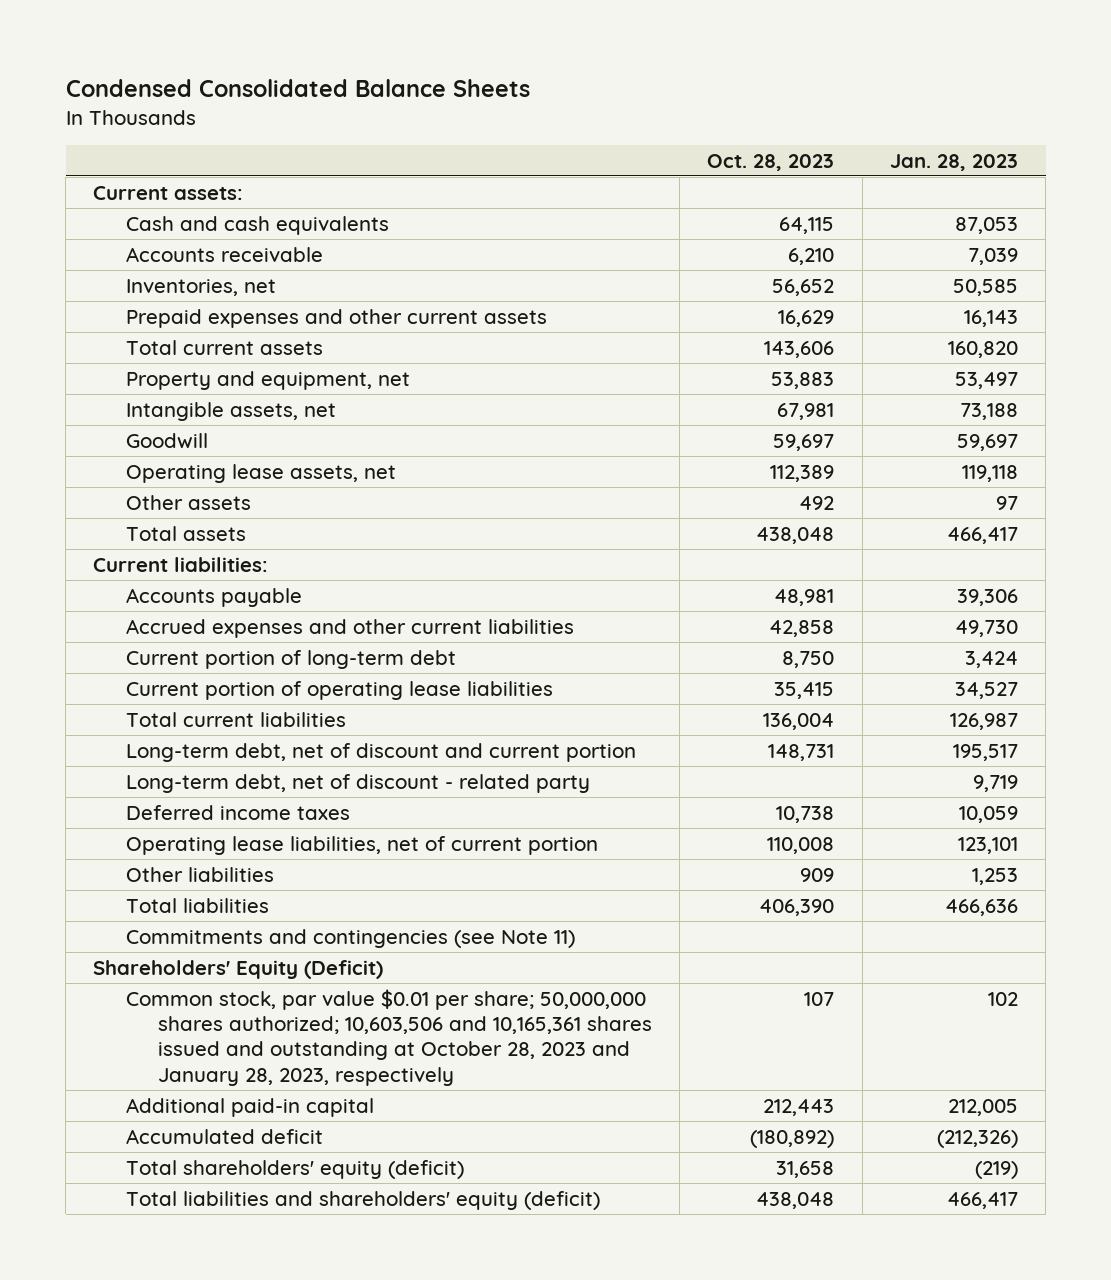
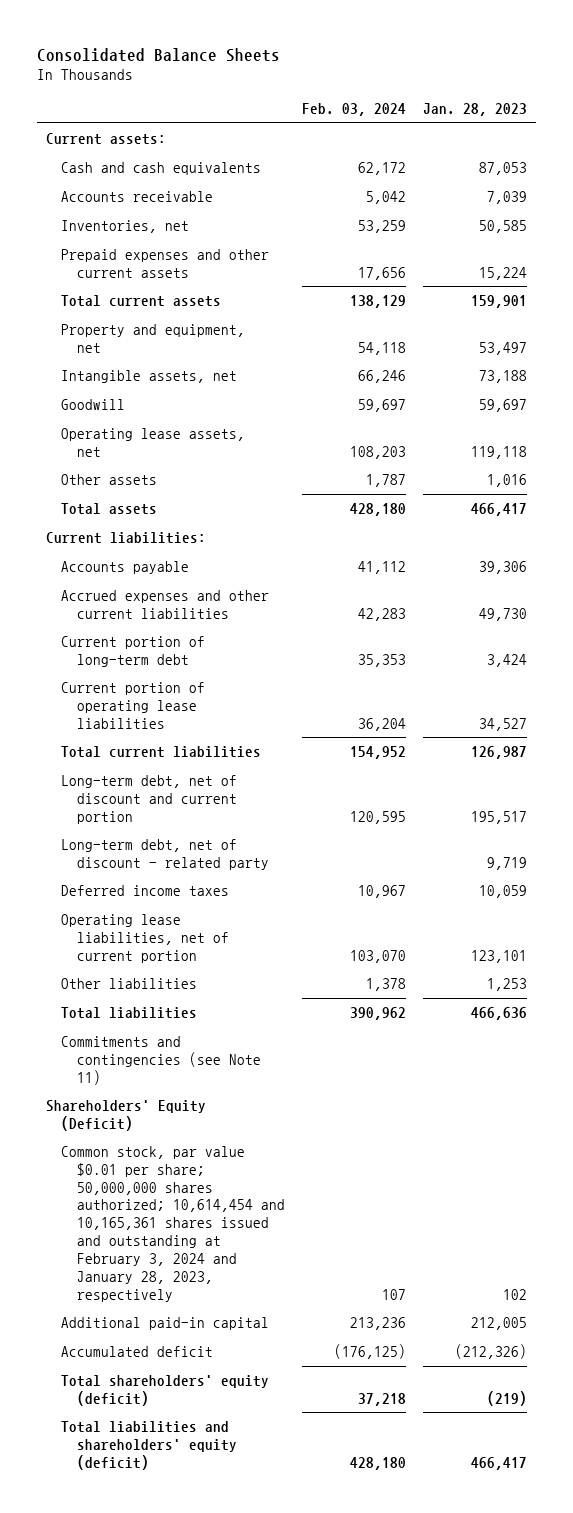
[65,79,530,98] Condensed Consolidated Balance Sheets -> [37,47,281,62] Consolidated Balance Sheets
[707,153,835,171] Oct. 28, 2023 -> none
none -> [302,103,407,117] Feb. 03, 2024
[963,309,1018,327] 16,143 -> [479,266,528,280] 15,224
[947,340,1018,358] 160,820 -> [471,294,528,308] 159,901
[995,495,1018,510] 97 -> [487,473,528,487] 1,016
[125,988,652,1086] Common stock, par value $0.01 per share; 50,000,000 shares authorized; 10,603,506 and 10,165,361 shares issued and outstanding at October 28, 2023 and January 28, 2023, respectively -> [61,1145,286,1302] Common stock, par value $0.01 per share; 50,000,000 shares authorized; 10,614,454 and 10,165,361 shares issued and outstanding at February 3, 2024 and January 28, 2023, respectively

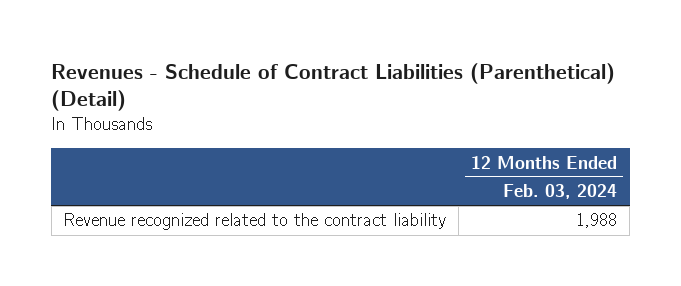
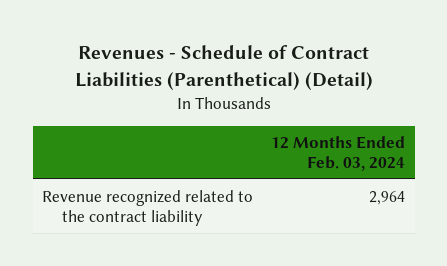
[576,213,618,229] 1,988 -> [369,190,406,205] 2,964

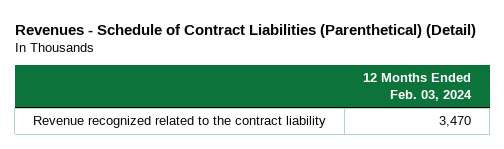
[369,190,406,205] 2,964 -> [439,116,472,128] 3,470

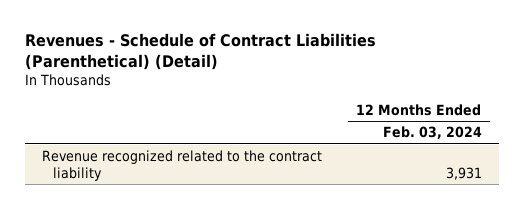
[439,116,472,128] 3,470 -> [445,166,482,180] 3,931

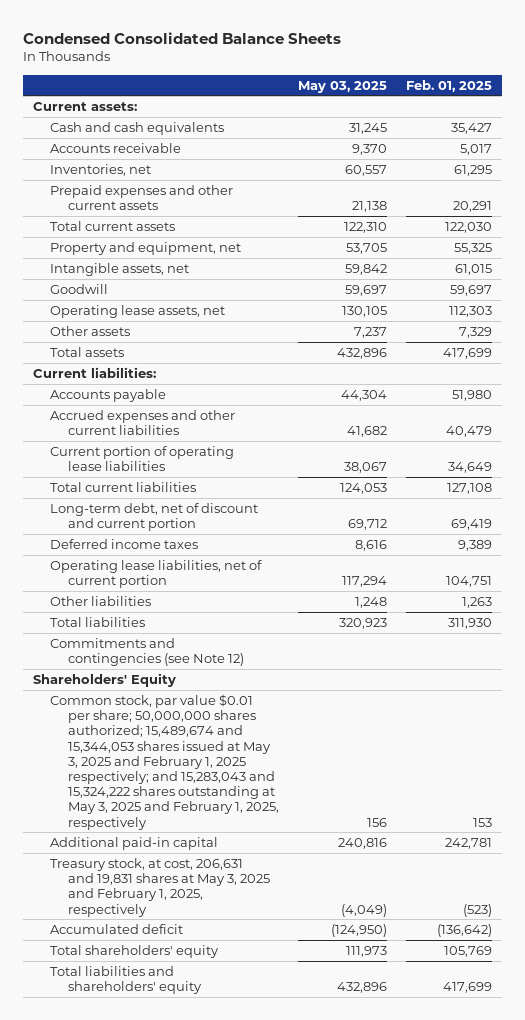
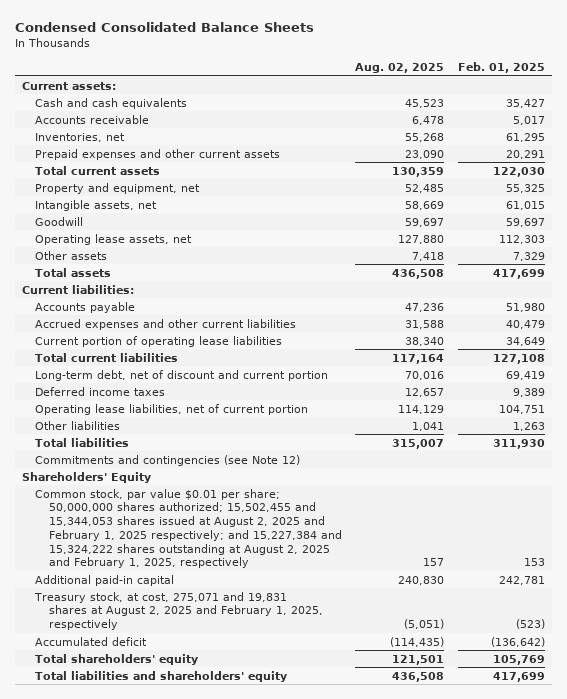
[298,80,388,93] May 03, 2025 -> none
none -> [355,63,445,74] Aug. 02, 2025
[50,693,279,830] Common stock, par value $0.01 per share; 50,000,000 shares authorized; 15,489,674 and 15,344,053 shares issued at May 3, 2025 and February 1, 2025 respectively; and 15,283,043 and 15,324,222 shares outstanding at May 3, 2025 and February 1, 2025, respectively -> [35,488,342,569] Common stock, par value $0.01 per share; 50,000,000 shares authorized; 15,502,455 and 15,344,053 shares issued at August 2, 2025 and February 1, 2025 respectively; and 15,227,384 and 15,324,222 shares outstanding at August 2, 2025 and February 1, 2025, respectively
[50,857,270,917] Treasury stock, at cost, 206,631 and 19,831 shares at May 3, 2025 and February 1, 2025, respectively -> [34,591,323,631] Treasury stock, at cost, 275,071 and 19,831 shares at August 2, 2025 and February 1, 2025, respectively

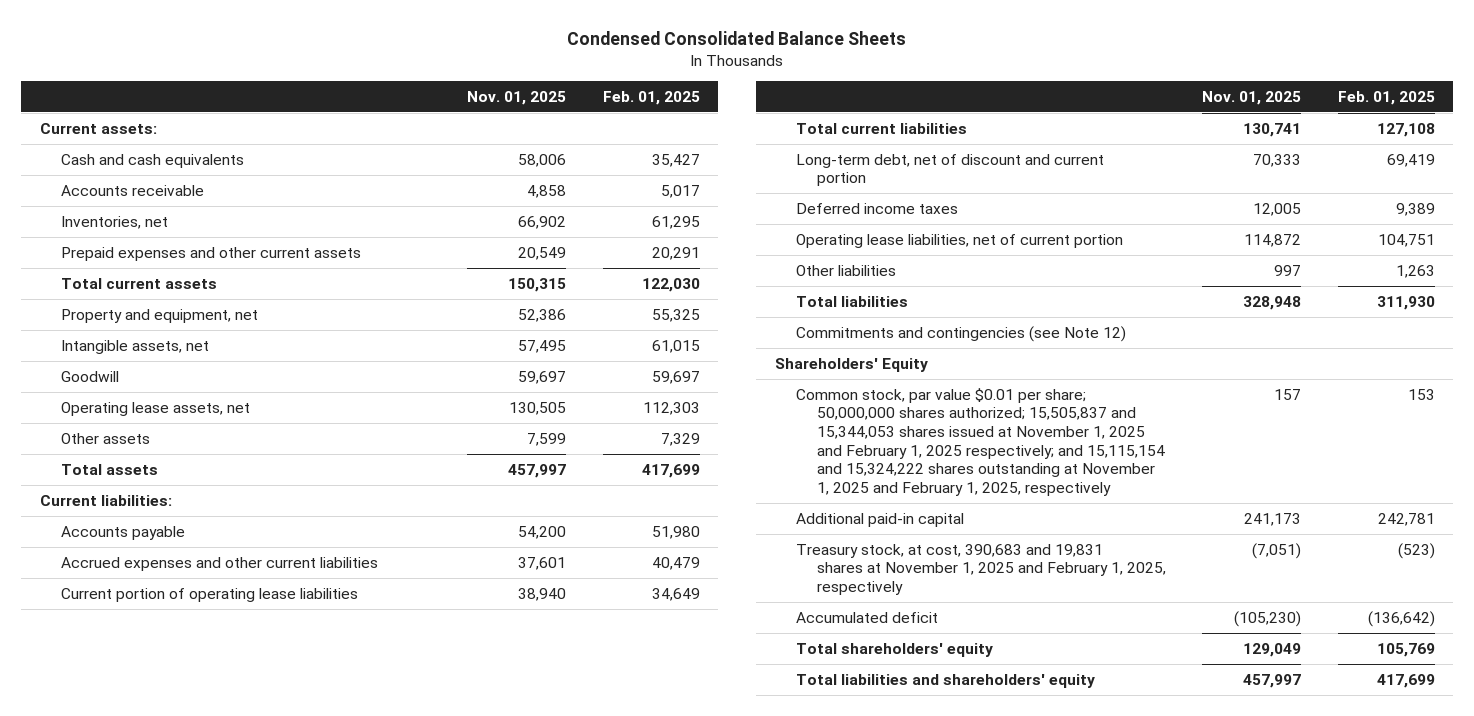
[355,63,445,74] Aug. 02, 2025 -> none
none -> [467,91,567,106] Nov. 01, 2025
[35,488,342,569] Common stock, par value $0.01 per share; 50,000,000 shares authorized; 15,502,455 and 15,344,053 shares issued at August 2, 2025 and February 1, 2025 respectively; and 15,227,384 and 15,324,222 shares outstanding at August 2, 2025 and February 1, 2025, respectively -> [795,387,1165,496] Common stock, par value $0.01 per share; 50,000,000 shares authorized; 15,505,837 and 15,344,053 shares issued at November 1, 2025 and February 1, 2025 respectively; and 15,115,154 and 15,324,222 shares outstanding at November 1, 2025 and February 1, 2025, respectively
[34,591,323,631] Treasury stock, at cost, 275,071 and 19,831 shares at August 2, 2025 and February 1, 2025, respectively -> [795,543,1166,595] Treasury stock, at cost, 390,683 and 19,831 shares at November 1, 2025 and February 1, 2025, respectively

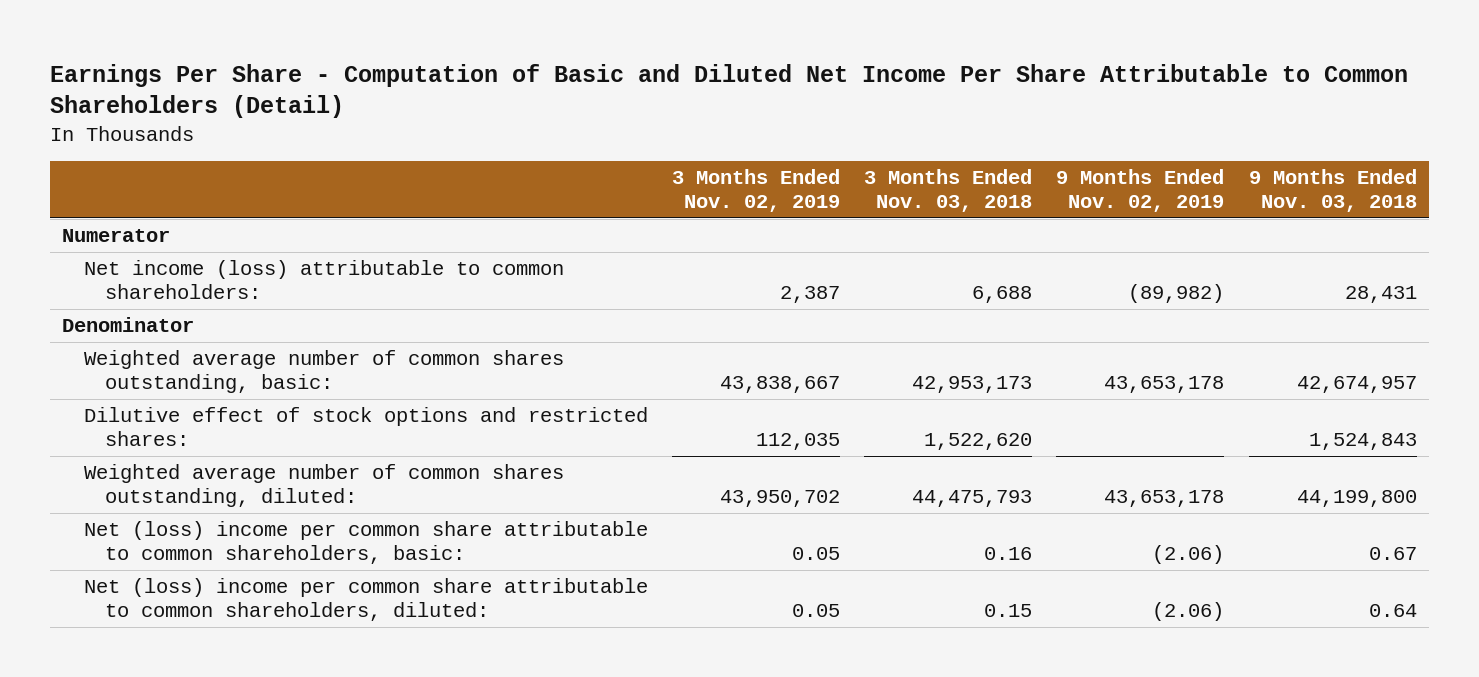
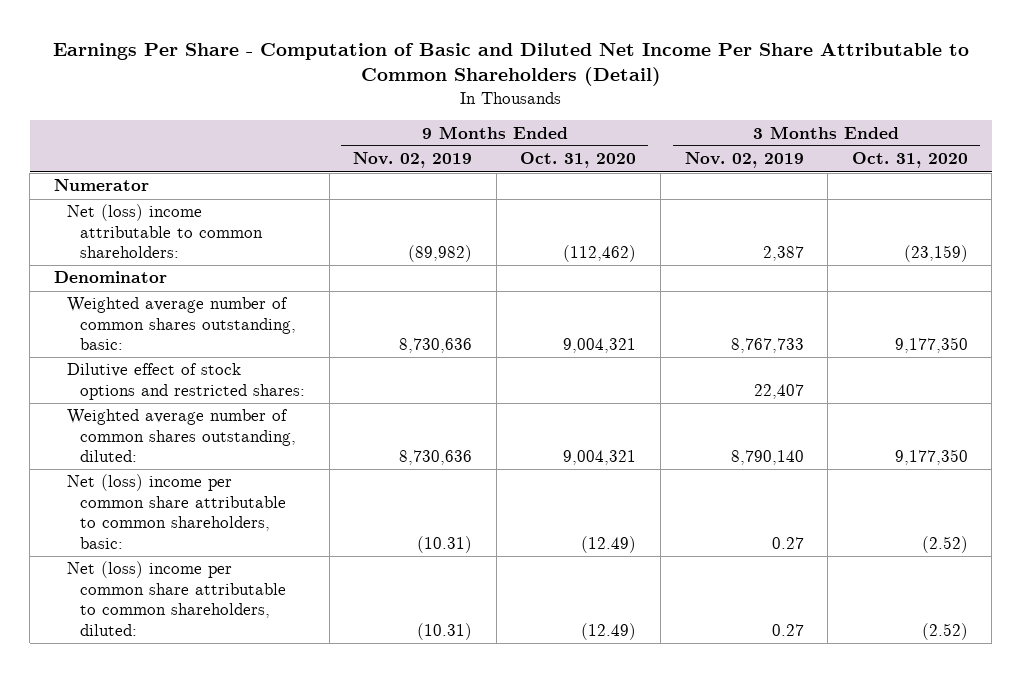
[864,169,1033,213] 3 Months Ended Nov. 03, 2018 -> none
[1248,169,1417,213] 9 Months Ended Nov. 03, 2018 -> none
none -> [520,152,637,169] Oct. 31, 2020
none -> [851,152,968,169] Oct. 31, 2020
[83,260,564,300] Net income (loss) attributable to common shareholders: -> [67,204,264,259] Net (loss) income attributable to common shareholders:
[719,376,840,394] 43,838,667 -> [730,338,804,354] 8,767,733
[1104,376,1225,394] 43,653,178 -> [399,338,473,354] 8,730,636
[755,433,840,451] 112,035 -> [753,383,804,399] 22,407
[719,490,840,508] 43,950,702 -> [730,450,804,466] 8,790,140
[1104,490,1225,508] 43,653,178 -> [399,450,473,466] 8,730,636
[791,547,840,561] 0.05 -> [771,536,804,549] 0.27
[1152,545,1225,565] (2.06) -> [417,535,473,553] (10.31)
[791,604,840,618] 0.05 -> [771,623,804,636] 0.27
[1152,602,1225,622] (2.06) -> [417,622,473,640] (10.31)

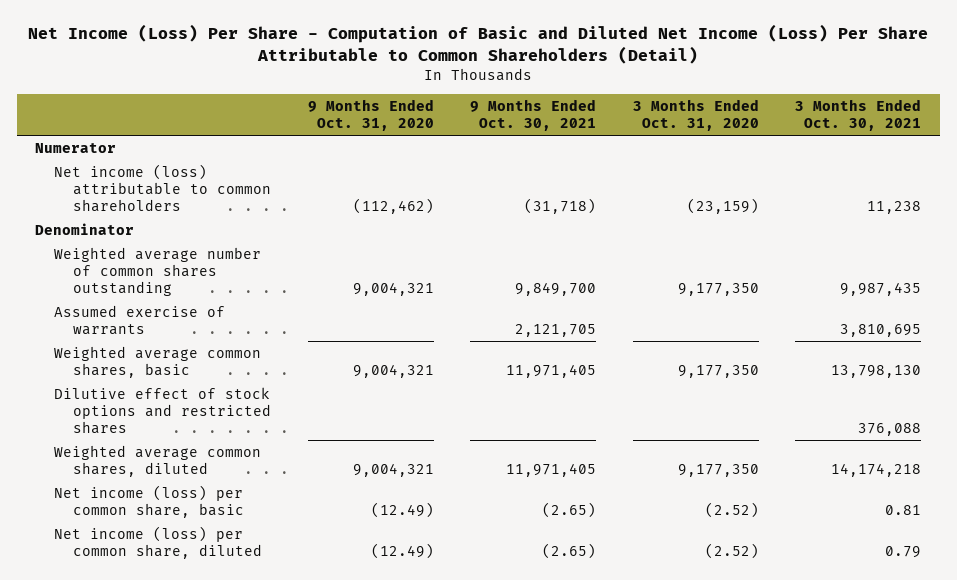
[52,42,969,87] Earnings Per Share - Computation of Basic and Diluted Net Income Per Share Attributable to Common Shareholders (Detail) -> [28,23,929,64] Net Income (Loss) Per Share - Computation of Basic and Diluted Net Income (Loss) Per Share Attributable to Common Shareholders (Detail)
[353,152,473,169] Nov. 02, 2019 -> none
[684,152,804,169] Nov. 02, 2019 -> none
none -> [470,99,597,132] 9 Months Ended Oct. 30, 2021
none -> [795,99,922,132] 3 Months Ended Oct. 30, 2021
[67,204,264,259] Net (loss) income attributable to common shareholders: -> [54,164,271,213] Net income (loss) attributable to common shareholders
none -> [54,247,262,297] Weighted average number of common shares outstanding
none -> [54,305,226,336] Assumed exercise of warrants
[67,297,297,351] Weighted average number of common shares outstanding, basic: -> [54,346,262,379] Weighted average common shares, basic
[67,363,306,400] Dilutive effect of stock options and restricted shares: -> [54,387,271,435] Dilutive effect of stock options and restricted shares
[67,409,297,463] Weighted average number of common shares outstanding, diluted: -> [54,445,262,478] Weighted average common shares, diluted
[67,474,287,549] Net (loss) income per common share attributable to common shareholders, basic: -> [54,485,244,519] Net income (loss) per common share, basic
[67,561,287,636] Net (loss) income per common share attributable to common shareholders, diluted: -> [54,526,262,560] Net income (loss) per common share, diluted

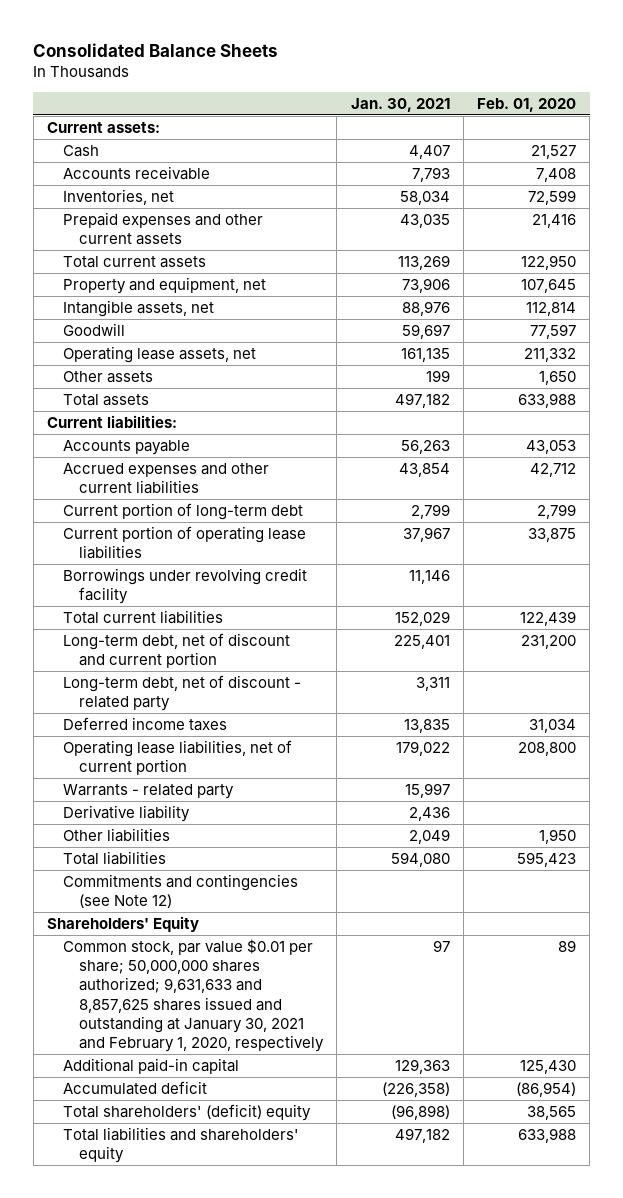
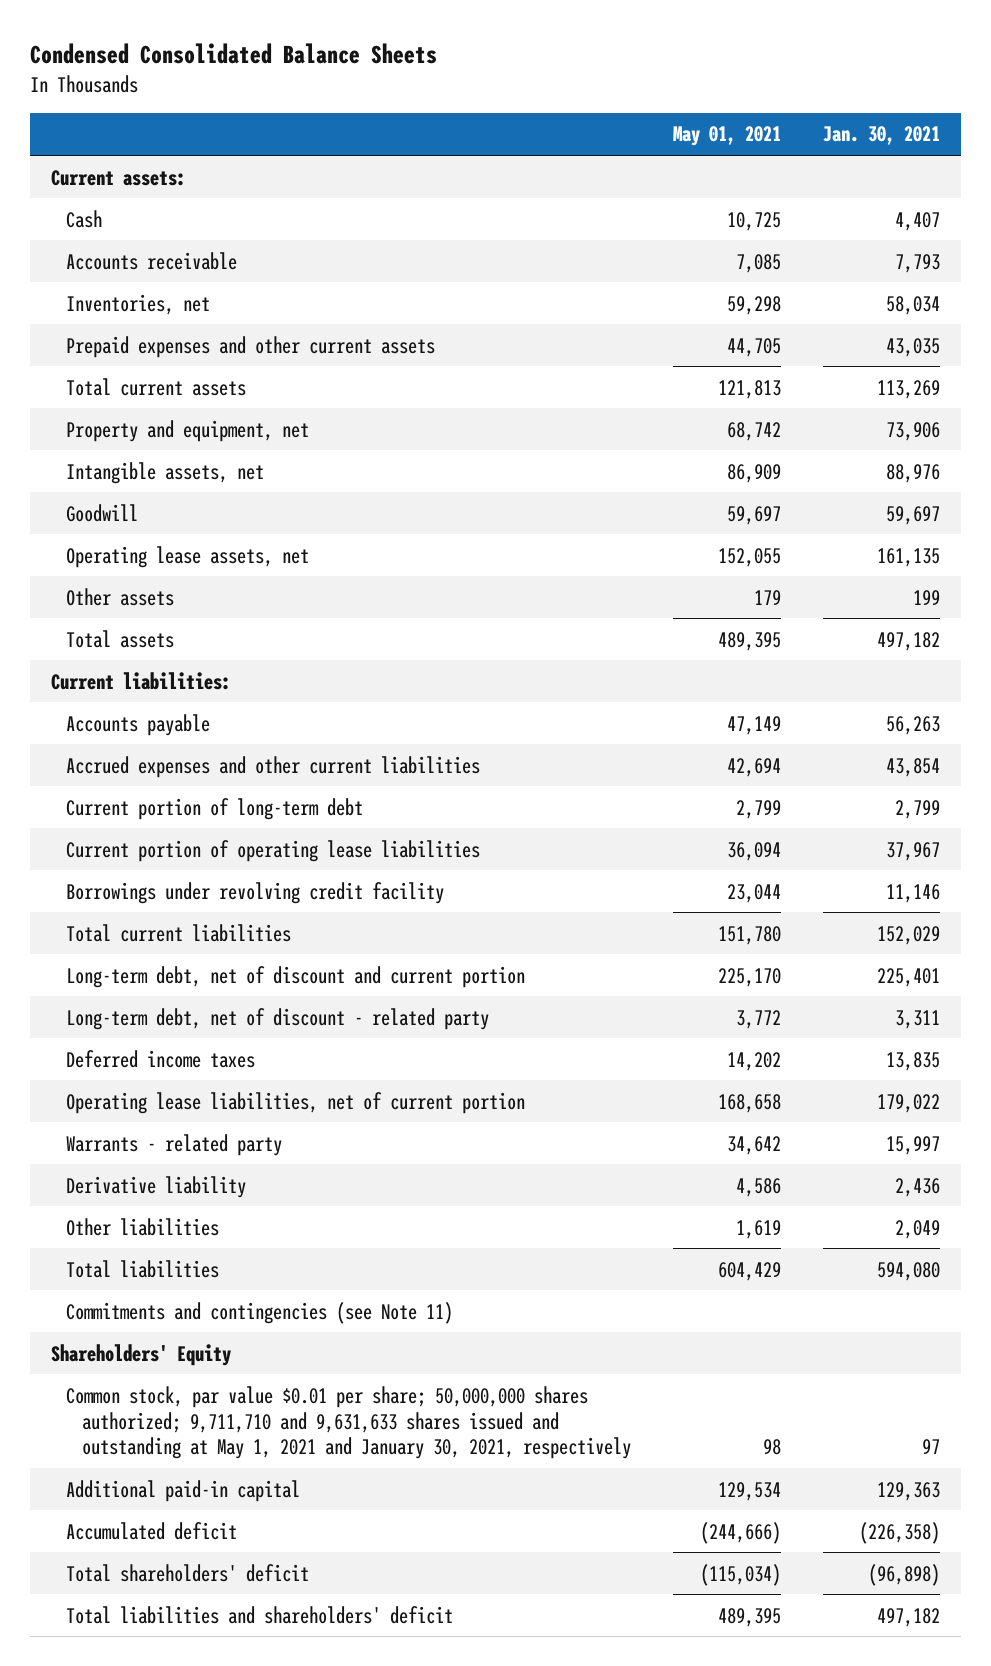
[33,42,279,57] Consolidated Balance Sheets -> [29,42,437,64] Condensed Consolidated Balance Sheets
[477,97,577,112] Feb. 01, 2020 -> none
none -> [672,126,781,147] May 01, 2021
[63,873,299,909] Commitments and contingencies (see Note 12) -> [66,1301,454,1324] Commitments and contingencies (see Note 11)
[63,938,325,1053] Common stock, par value $0.01 per share; 50,000,000 shares authorized; 9,631,633 and 8,857,625 shares issued and outstanding at January 30, 2021 and February 1, 2020, respectively -> [66,1385,632,1460] Common stock, par value $0.01 per share; 50,000,000 shares authorized; 9,711,710 and 9,631,633 shares issued and outstanding at May 1, 2021 and January 30, 2021, respectively
[63,1103,312,1121] Total shareholders' (deficit) equity -> [66,1563,310,1582] Total shareholders' deficit
[63,1126,300,1164] Total liabilities and shareholders' equity -> [66,1605,454,1624] Total liabilities and shareholders' deficit

